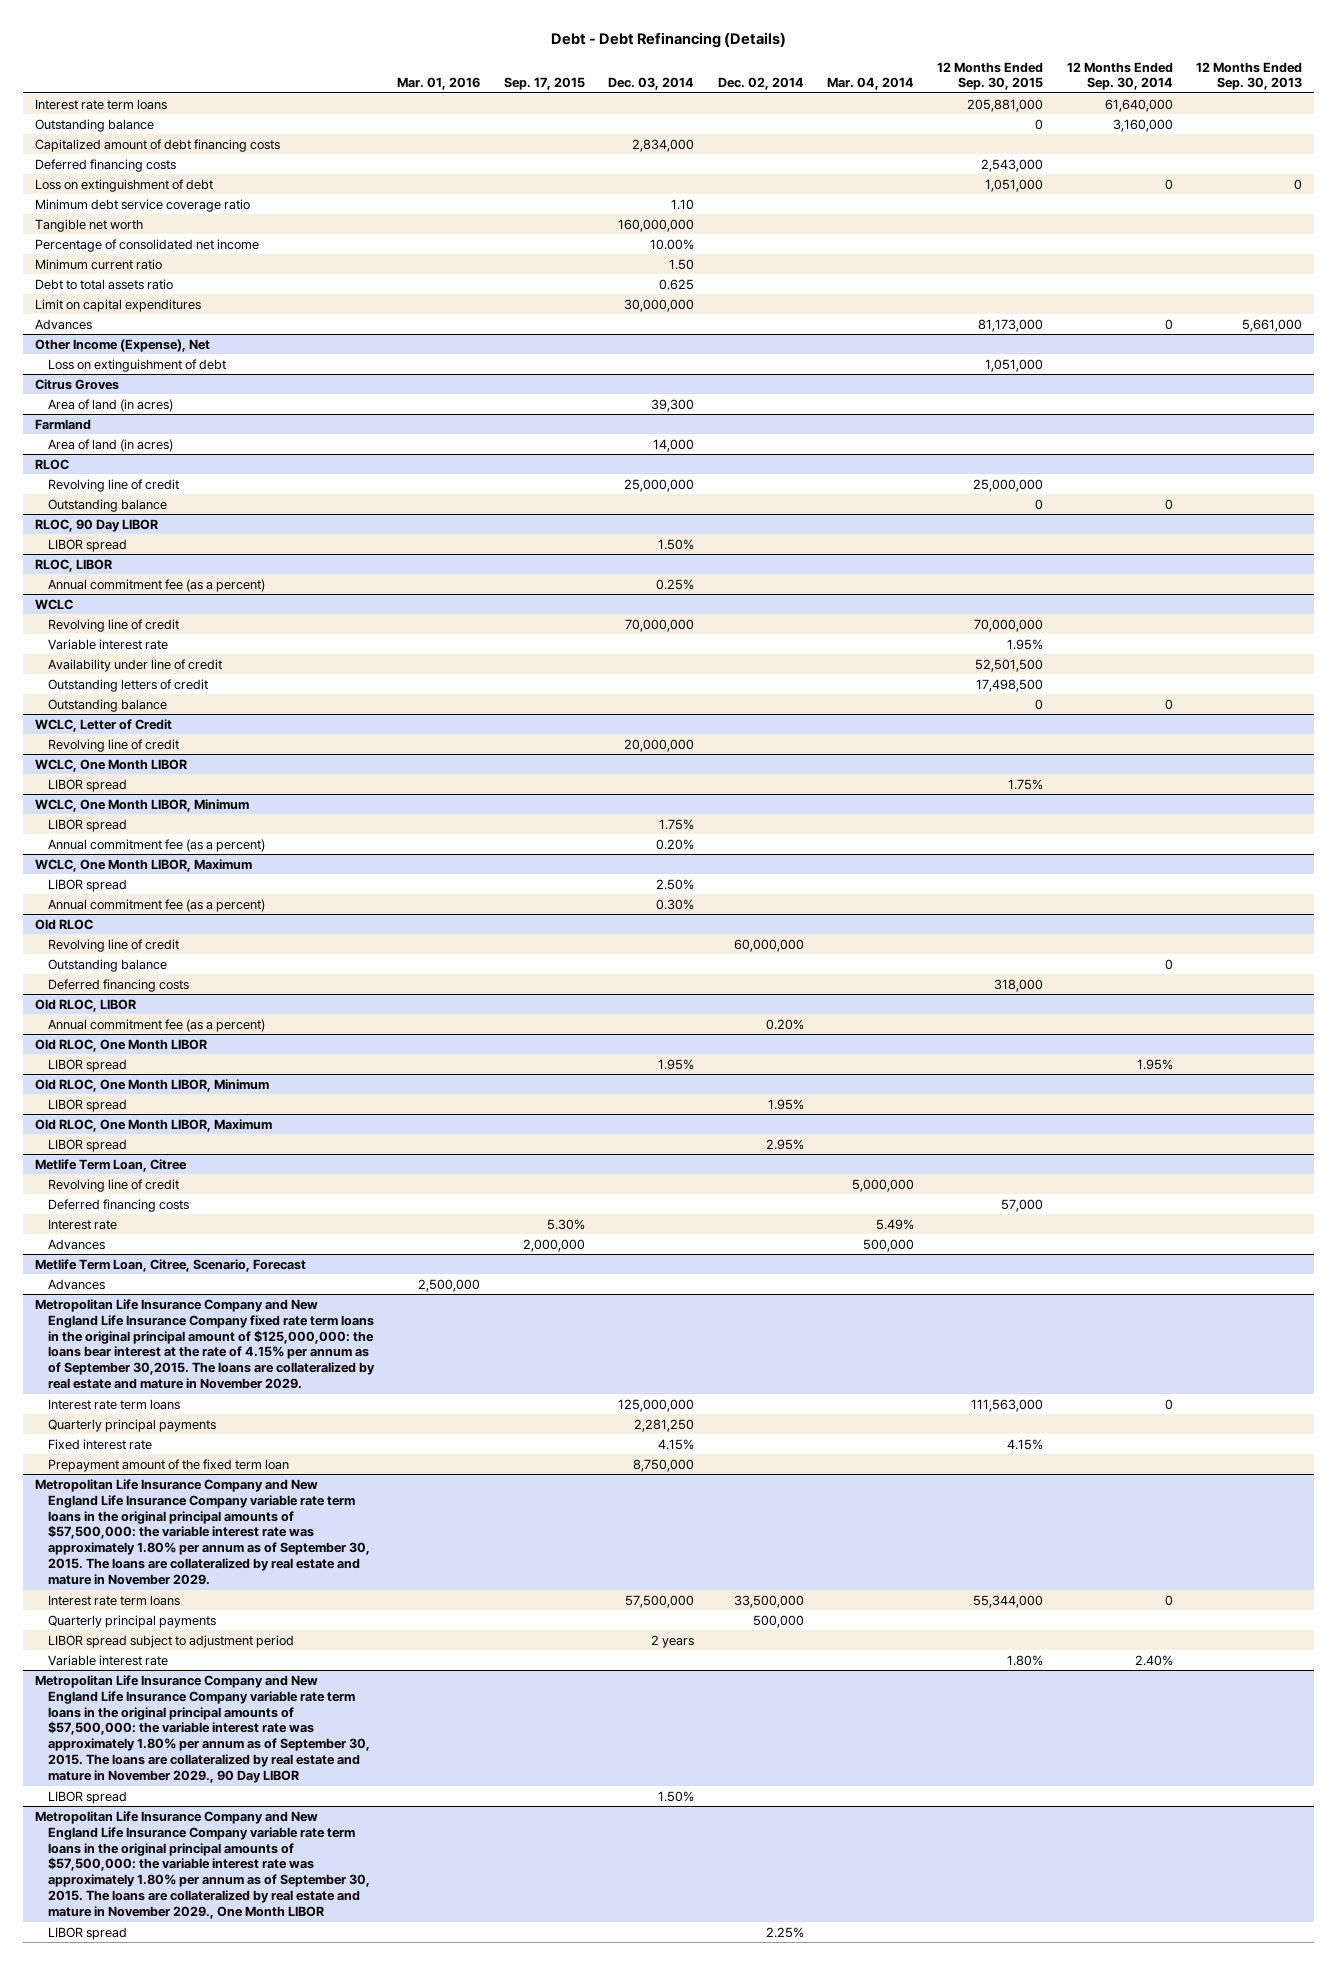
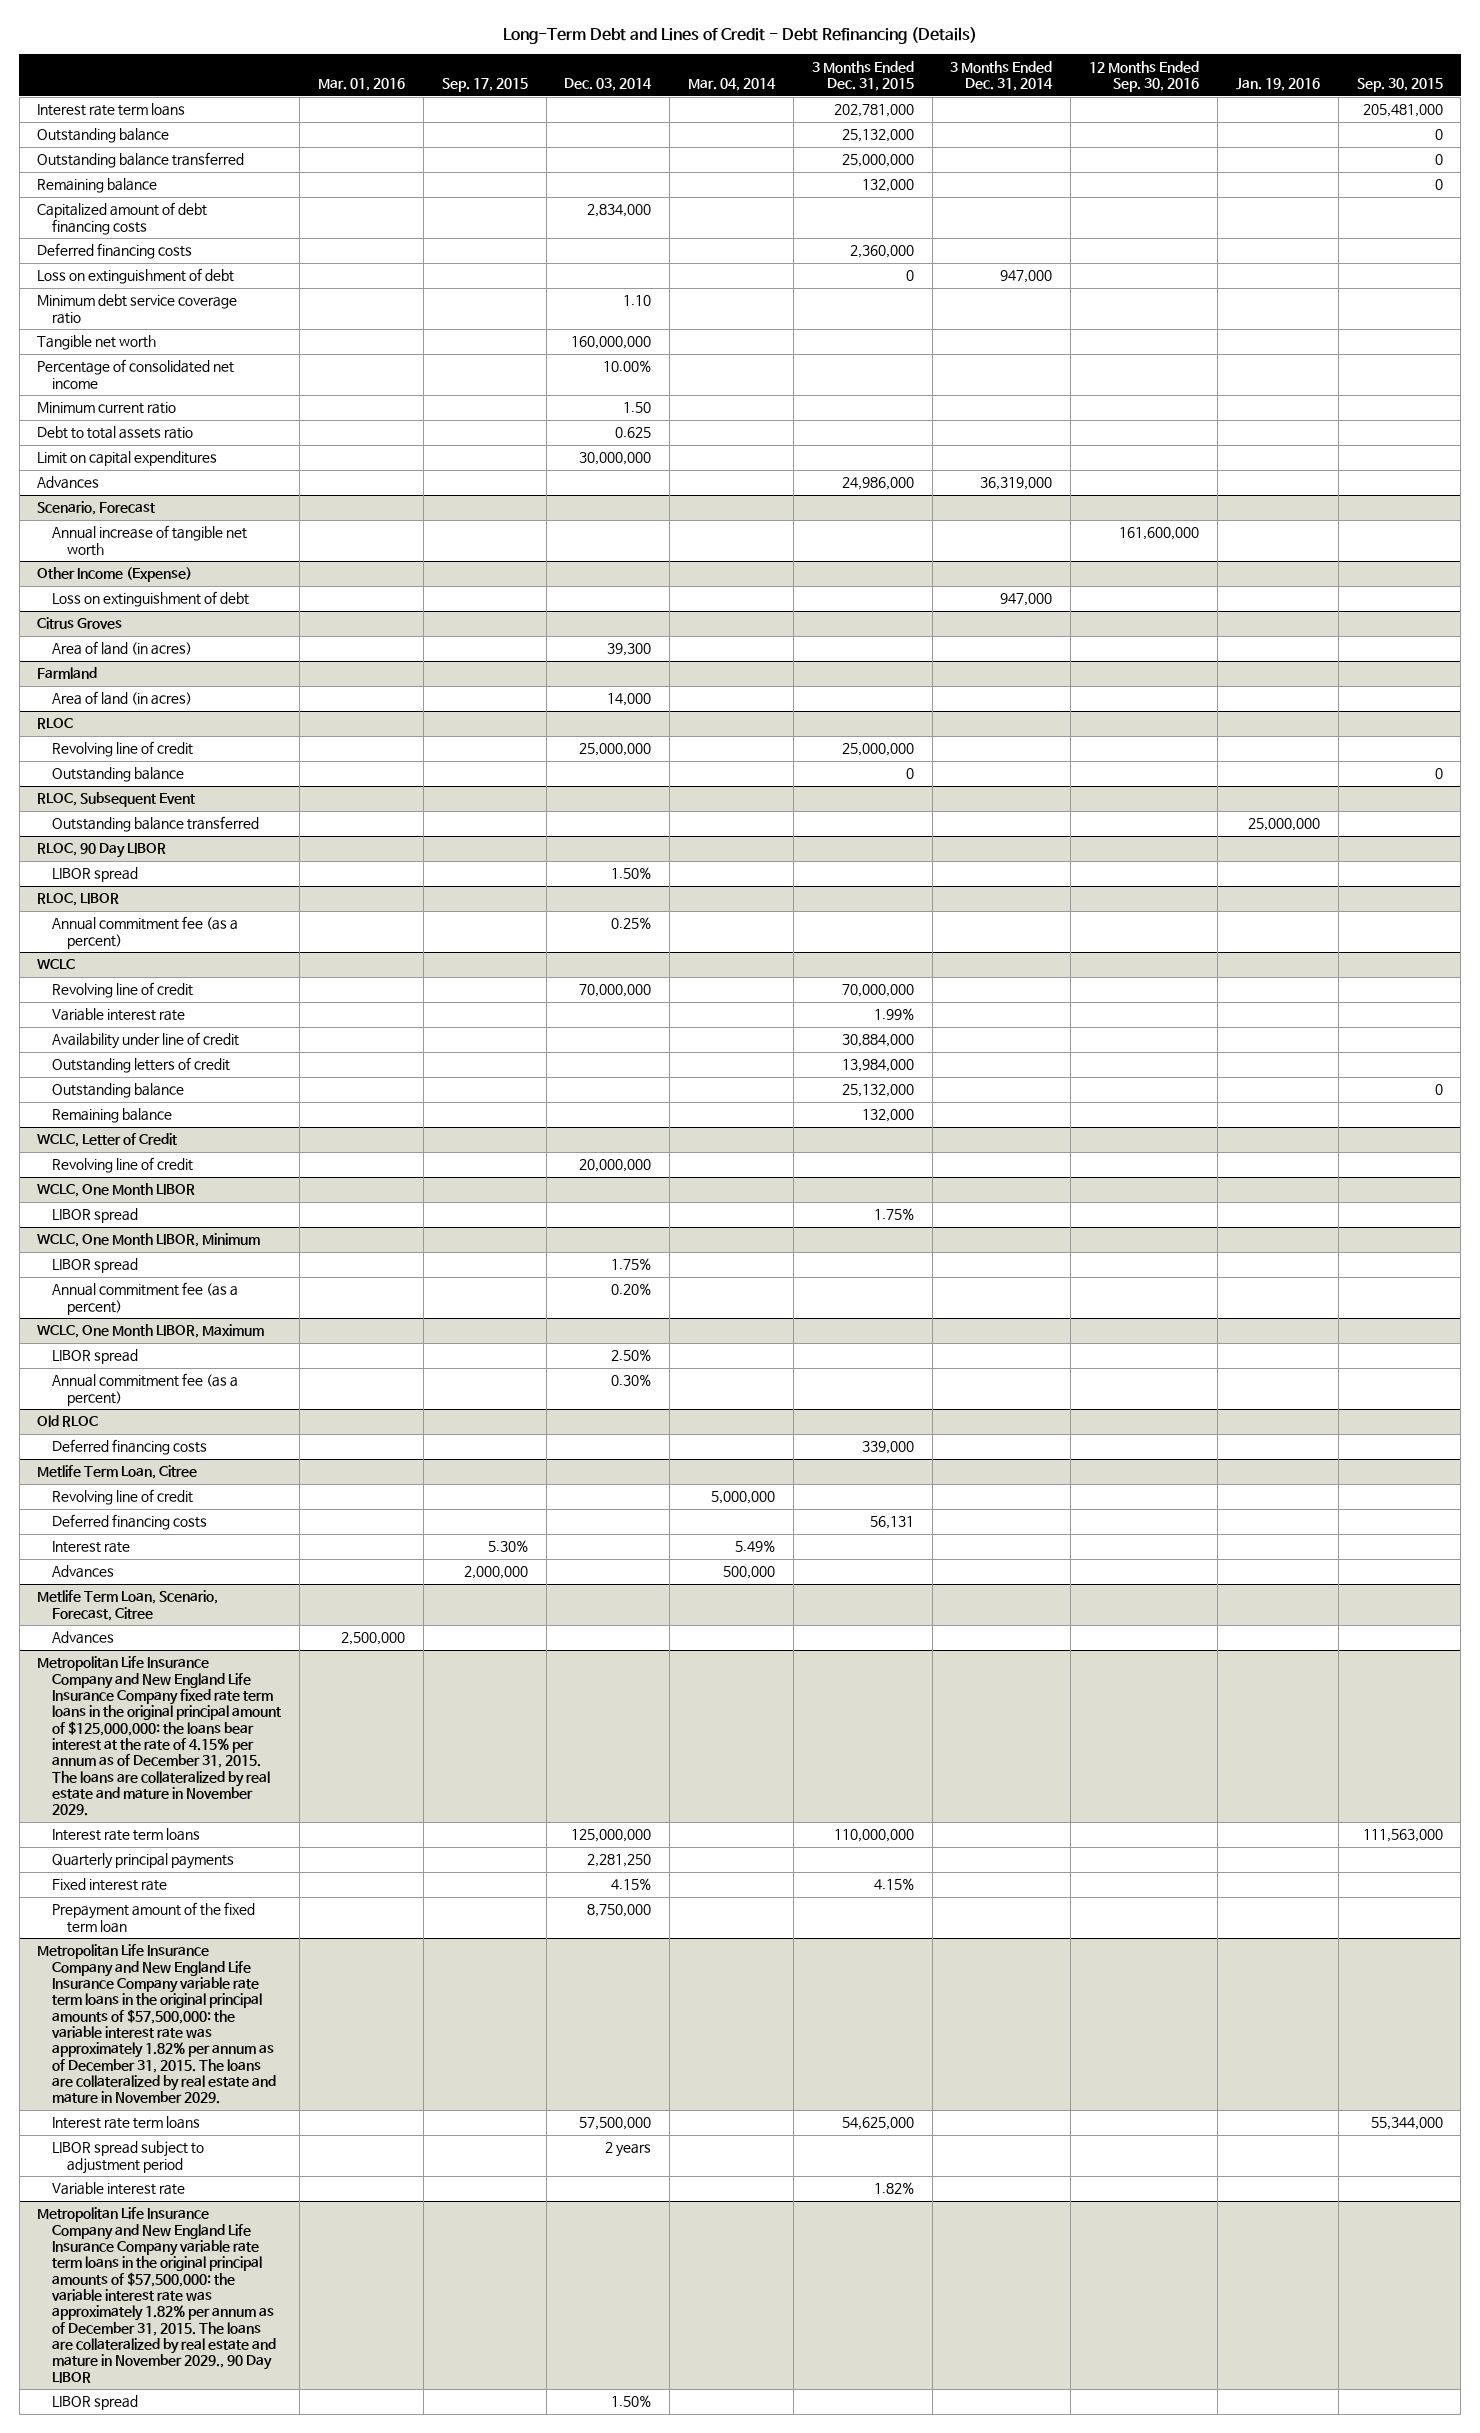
[550,31,786,48] Debt - Debt Refinancing (Details) -> [502,27,977,45] Long-Term Debt and Lines of Credit - Debt Refinancing (Details)
[717,77,804,91] Dec. 02, 2014 -> none
[937,61,1044,91] 12 Months Ended Sep. 30, 2015 -> none
[1066,61,1173,91] 12 Months Ended Sep. 30, 2014 -> none
[1196,61,1303,91] 12 Months Ended Sep. 30, 2013 -> none
none -> [811,60,914,92] 3 Months Ended Dec. 31, 2015
none -> [950,60,1054,92] 3 Months Ended Dec. 31, 2014
none -> [1089,60,1200,93] 12 Months Ended Sep. 30, 2016
none -> [1235,78,1320,92] Jan. 19, 2016
none -> [1356,78,1443,93] Sep. 30, 2015
none -> [37,152,245,169] Outstanding balance transferred
none -> [37,178,158,194] Remaining balance
none -> [37,501,156,516] Scenario, Forecast
none -> [52,525,248,556] Annual increase of tangible net worth
[34,338,210,352] Other Income (Expense), Net -> [37,567,193,583] Other Income (Expense)
none -> [37,792,196,808] RLOC, Subsequent Event
none -> [52,816,260,833] Outstanding balance transferred
none -> [52,1108,173,1124] Remaining balance
[47,938,179,952] Revolving line of credit -> none
[47,958,167,972] Outstanding balance -> none
[34,998,136,1012] Old RLOC, LIBOR -> none
[47,1018,265,1032] Annual commitment fee (as a percent) -> none
[34,1038,207,1052] Old RLOC, One Month LIBOR -> none
[47,1058,127,1072] LIBOR spread -> none
[34,1078,269,1092] Old RLOC, One Month LIBOR, Minimum -> none
[47,1098,127,1112] LIBOR spread -> none
[34,1118,272,1132] Old RLOC, One Month LIBOR, Maximum -> none
[47,1138,127,1152] LIBOR spread -> none
[34,1258,306,1272] Metlife Term Loan, Citree, Scenario, Forecast -> [37,1590,219,1621] Metlife Term Loan, Scenario, Forecast, Citree
[34,1298,375,1390] Metropolitan Life Insurance Company and New England Life Insurance Company fixed rate term loans in the original principal amount of $125,000,000: the loans bear interest at the rate of 4.15% per annum as of September 30,2015. The loans are collateralized by real estate and mature in November 2029. -> [37,1656,282,1817] Metropolitan Life Insurance Company and New England Life Insurance Company fixed rate term loans in the original principal amount of $125,000,000: the loans bear interest at the rate of 4.15% per annum as of December 31, 2015. The loans are collateralized by real estate and mature in November 2029.
[34,1478,370,1586] Metropolitan Life Insurance Company and New England Life Insurance Company variable rate term loans in the original principal amounts of $57,500,000: the variable interest rate was approximately 1.80% per annum as of September 30, 2015. The loans are collateralized by real estate and mature in November 2029. -> [37,1944,277,2105] Metropolitan Life Insurance Company and New England Life Insurance Company variable rate term loans in the original principal amounts of $57,500,000: the variable interest rate was approximately 1.82% per annum as of December 31, 2015. The loans are collateralized by real estate and mature in November 2029.
[47,1614,216,1628] Quarterly principal payments -> none
[34,1674,370,1784] Metropolitan Life Insurance Company and New England Life Insurance Company variable rate term loans in the original principal amounts of $57,500,000: the variable interest rate was approximately 1.80% per annum as of September 30, 2015. The loans are collateralized by real estate and mature in November 2029., 90 Day LIBOR -> [37,2207,277,2383] Metropolitan Life Insurance Company and New England Life Insurance Company variable rate term loans in the original principal amounts of $57,500,000: the variable interest rate was approximately 1.82% per annum as of December 31, 2015. The loans are collateralized by real estate and mature in November 2029., 90 Day LIBOR
[34,1810,370,1920] Metropolitan Life Insurance Company and New England Life Insurance Company variable rate term loans in the original principal amounts of $57,500,000: the variable interest rate was approximately 1.80% per annum as of September 30, 2015. The loans are collateralized by real estate and mature in November 2029., One Month LIBOR -> none
[47,1926,127,1940] LIBOR spread -> none

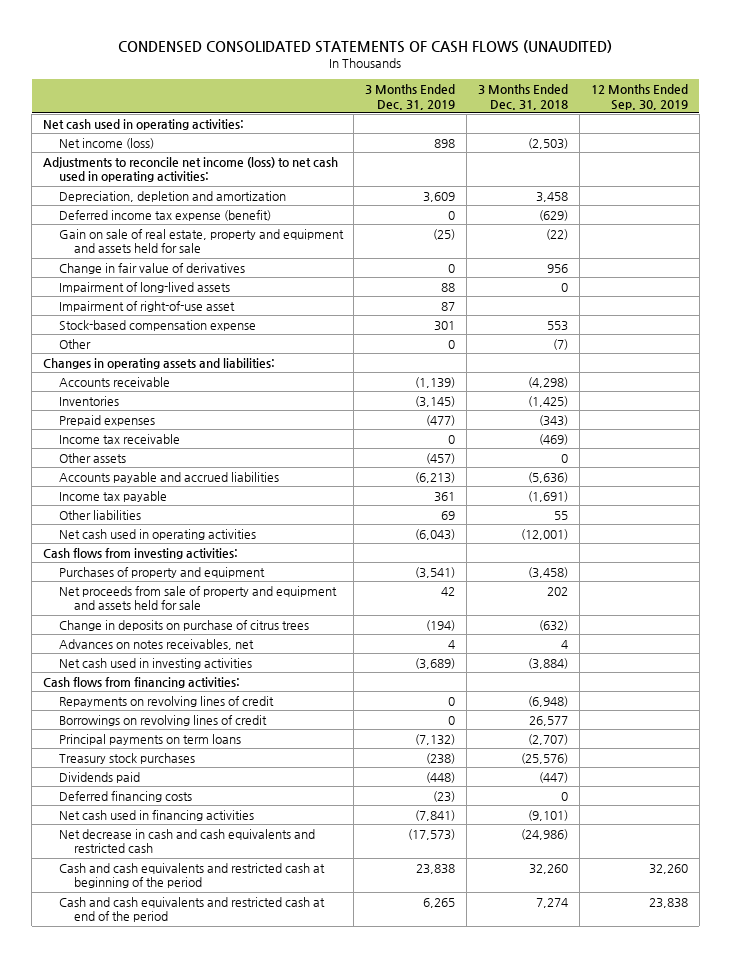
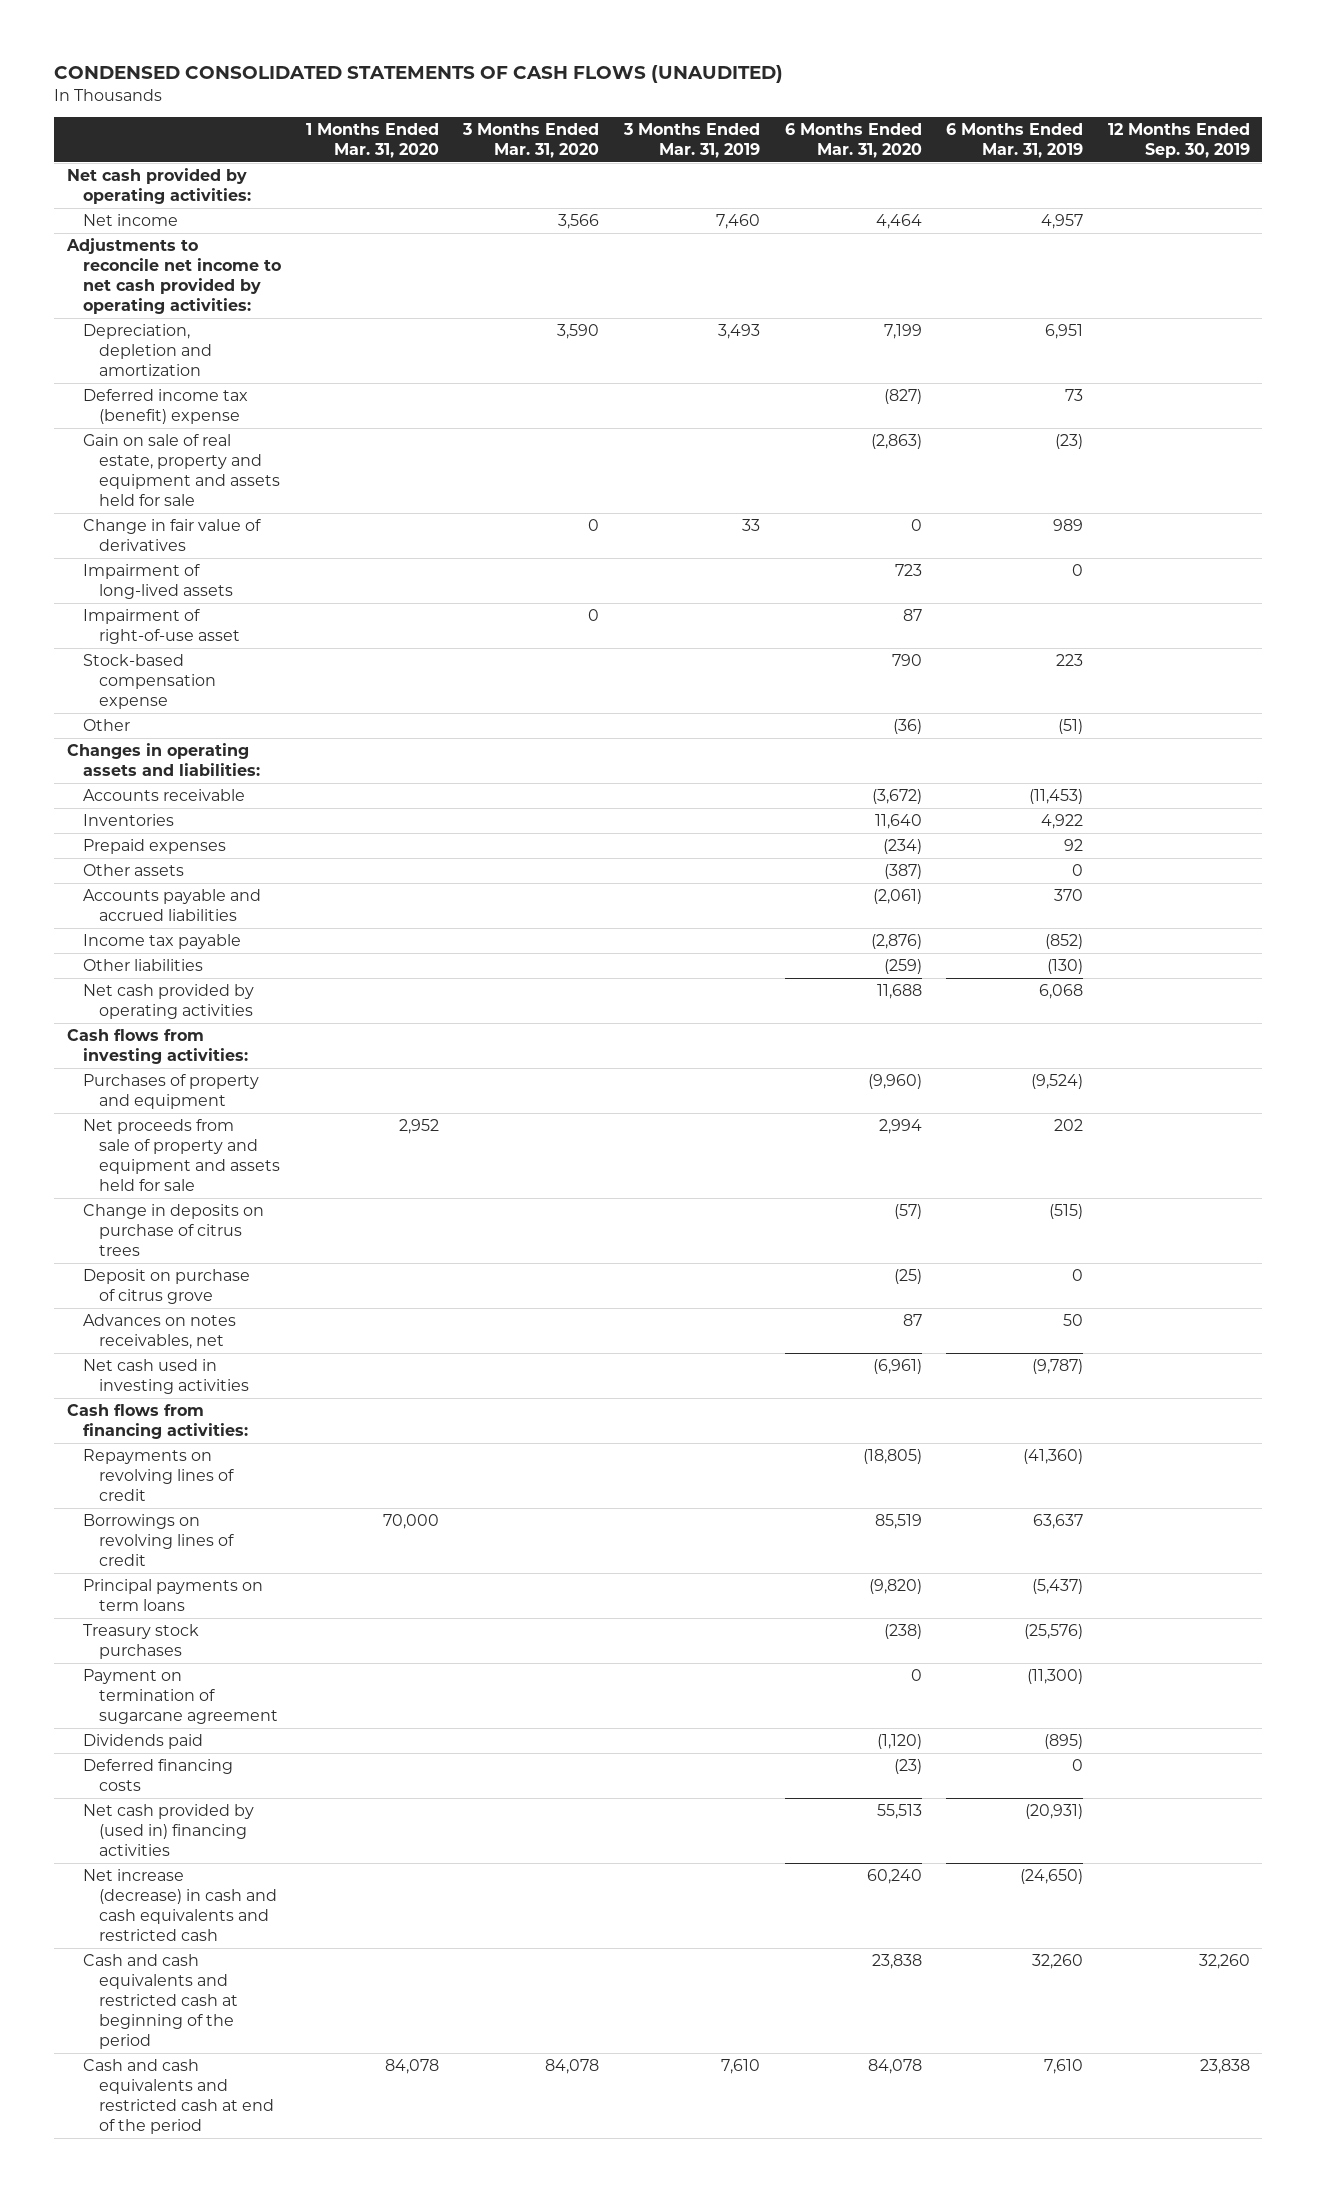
[365,83,456,110] 3 Months Ended Dec. 31, 2019 -> none
[477,83,568,110] 3 Months Ended Dec. 31, 2018 -> none
none -> [305,122,439,158] 1 Months Ended Mar. 31, 2020
none -> [462,122,600,158] 3 Months Ended Mar. 31, 2020
none -> [622,122,760,158] 3 Months Ended Mar. 31, 2019
none -> [784,122,922,158] 6 Months Ended Mar. 31, 2020
none -> [946,122,1084,158] 6 Months Ended Mar. 31, 2019
[42,118,244,130] Net cash used in operating activities: -> [66,168,251,205] Net cash provided by operating activities:
[58,137,154,149] Net income (loss) -> [82,214,178,227] Net income
[42,156,338,183] Adjustments to reconcile net income (loss) to net cash used in operating activities: -> [65,238,281,314] Adjustments to reconcile net income to net cash provided by operating activities:
[58,209,271,221] Deferred income tax expense (benefit) -> [82,389,248,425] Deferred income tax (benefit) expense
[58,433,180,444] Income tax receivable -> none
[58,528,256,540] Net cash used in operating activities -> [82,984,254,1020] Net cash provided by operating activities
none -> [82,1269,250,1305] Deposit on purchase of citrus grove
none -> [82,1669,279,1724] Payment on termination of sugarcane agreement
[58,809,254,821] Net cash used in financing activities -> [82,1804,254,1856] Net cash provided by (used in) financing activities
[58,828,315,854] Net decrease in cash and cash equivalents and restricted cash -> [82,1869,278,1941] Net increase (decrease) in cash and cash equivalents and restricted cash

